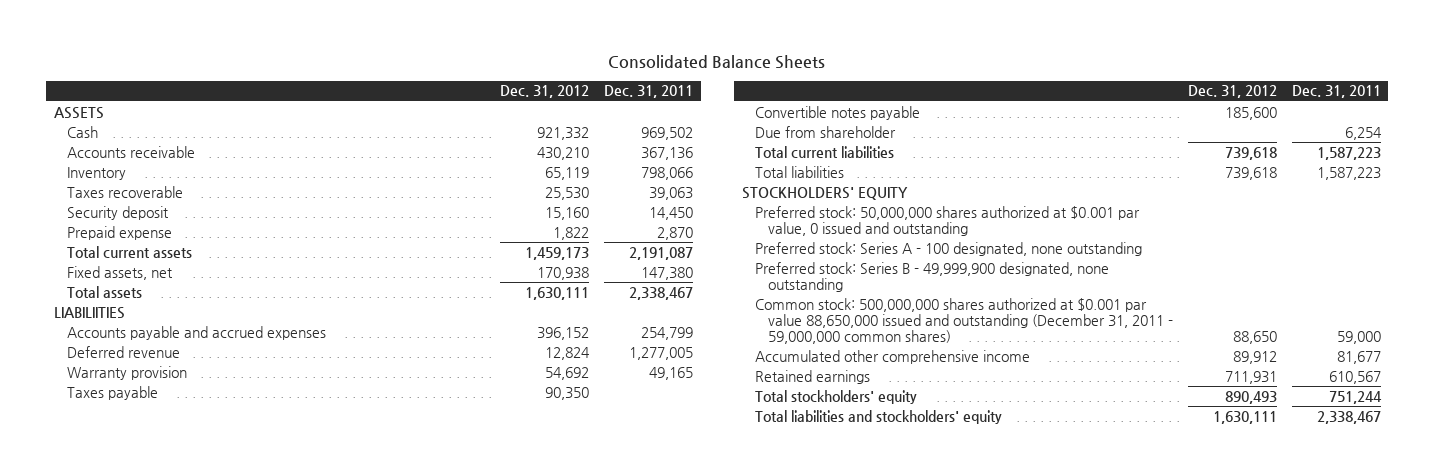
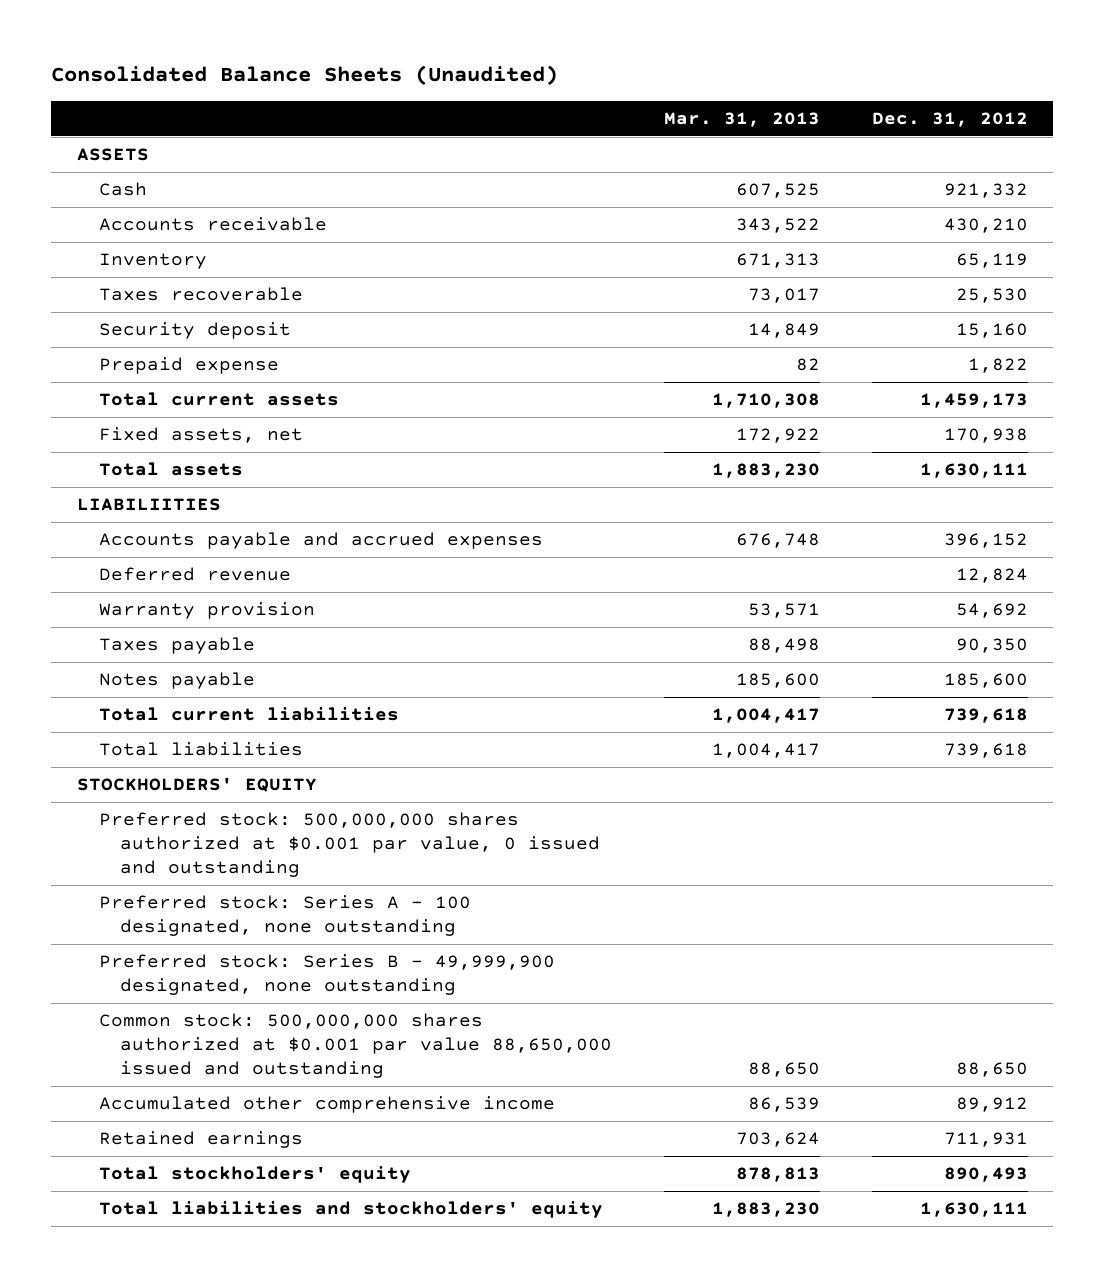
[608,55,826,70] Consolidated Balance Sheets -> [50,65,558,86] Consolidated Balance Sheets (Unaudited)
[604,85,694,99] Dec. 31, 2011 -> none
none -> [663,111,820,127] Mar. 31, 2013
[754,125,896,138] Due from shareholder -> none
[754,105,920,120] Convertible notes payable -> [98,672,255,690] Notes payable
[754,205,1140,236] Preferred stock: 50,000,000 shares authorized at $0.001 par value, 0 issued and outstanding -> [98,812,601,878] Preferred stock: 500,000,000 shares authorized at $0.001 par value, 0 issued and outstanding
[754,297,1173,344] Common stock: 500,000,000 shares authorized at $0.001 par value 88,650,000 issued and outstanding (December 31, 2011 - 59,000,000 common shares) -> [98,1013,613,1079] Common stock: 500,000,000 shares authorized at $0.001 par value 88,650,000 issued and outstanding

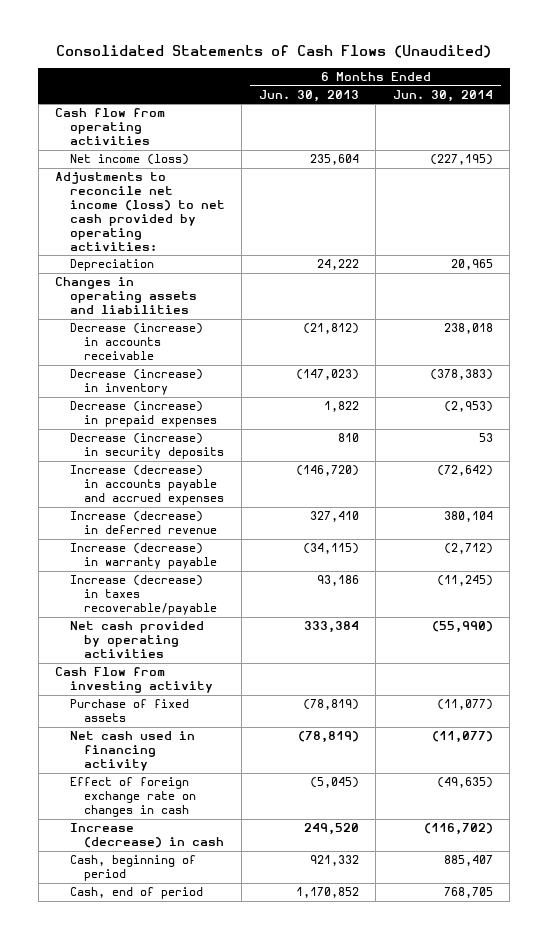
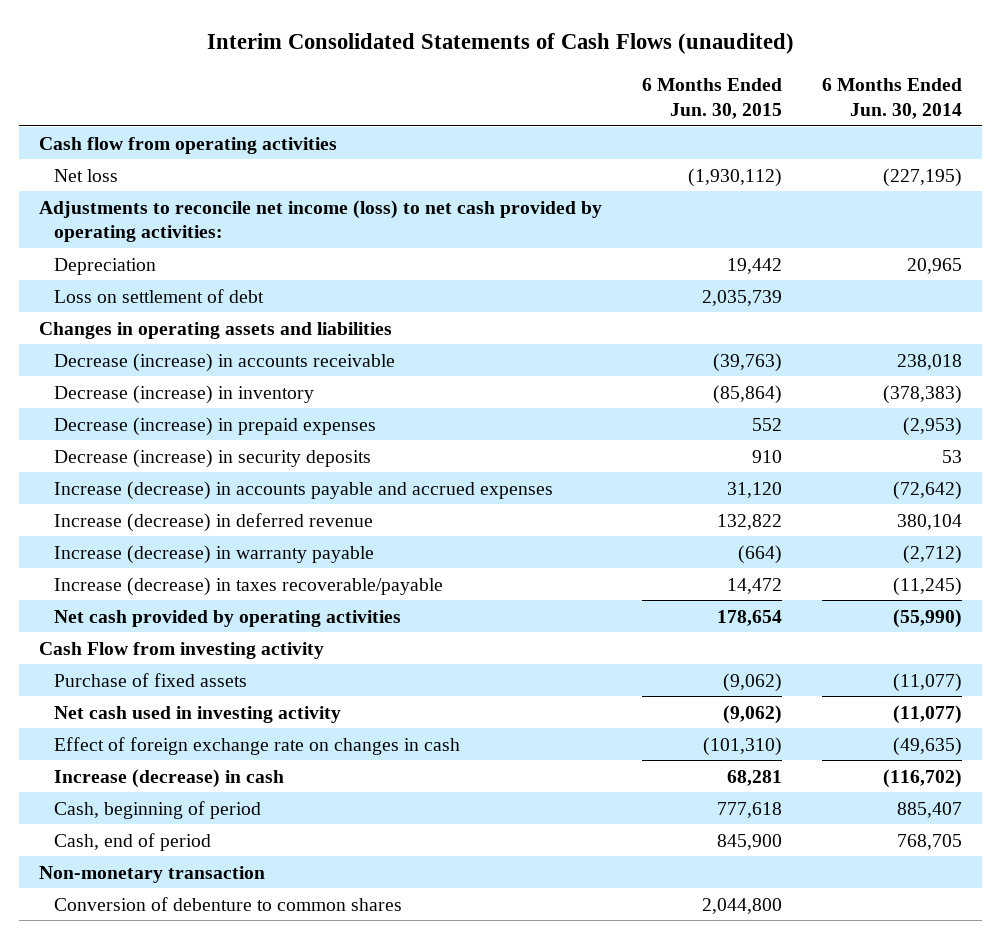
[55,45,491,59] Consolidated Statements of Cash Flows (Unaudited) -> [206,32,794,54] Interim Consolidated Statements of Cash Flows (unaudited)
[258,90,359,103] Jun. 30, 2013 -> none
none -> [642,77,783,119] 6 Months Ended Jun. 30, 2015
[69,154,189,166] Net income (loss) -> [53,168,118,182] Net loss
none -> [53,288,264,303] Loss on settlement of debt
[69,731,195,772] Net cash used in financing activity -> [53,705,341,723] Net cash used in investing activity
none -> [38,865,265,883] Non-monetary transaction
none -> [53,896,402,911] Conversion of debenture to common shares

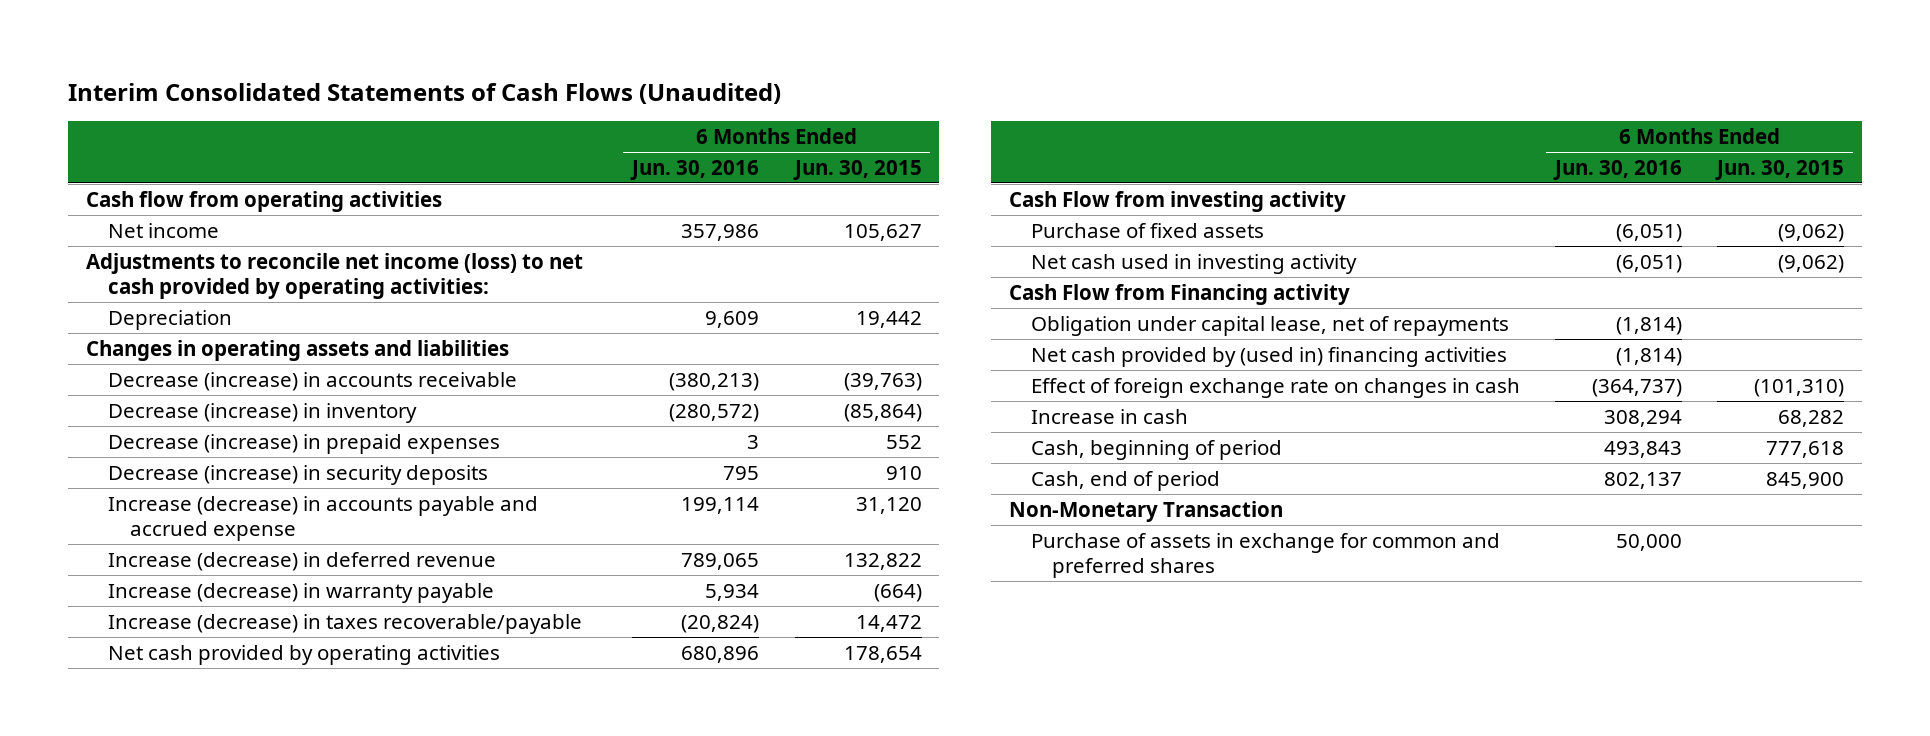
[206,32,794,54] Interim Consolidated Statements of Cash Flows (unaudited) -> [68,82,782,104] Interim Consolidated Statements of Cash Flows (Unaudited)
[822,77,963,119] 6 Months Ended Jun. 30, 2014 -> none
none -> [630,159,760,180] Jun. 30, 2016
[53,168,118,182] Net loss -> [107,222,219,238] Net income
[688,167,783,187] (1,930,112) -> [843,223,922,241] 105,627
[53,288,264,303] Loss on settlement of debt -> none
[53,480,553,500] Increase (decrease) in accounts payable and accrued expenses -> [107,495,538,542] Increase (decrease) in accounts payable and accrued expense
none -> [1008,283,1350,305] Cash Flow from Financing activity
none -> [1030,315,1509,336] Obligation under capital lease, net of repayments
none -> [1030,346,1507,367] Net cash provided by (used in) financing activities
[53,768,284,788] Increase (decrease) in cash -> [1030,408,1188,424] Increase in cash
[727,769,783,786] 68,281 -> [1778,409,1845,427] 68,282
[53,896,402,911] Conversion of debenture to common shares -> none
[38,865,265,883] Non-monetary transaction -> [1008,500,1283,522] Non-Monetary Transaction
none -> [1030,532,1500,579] Purchase of assets in exchange for common and preferred shares

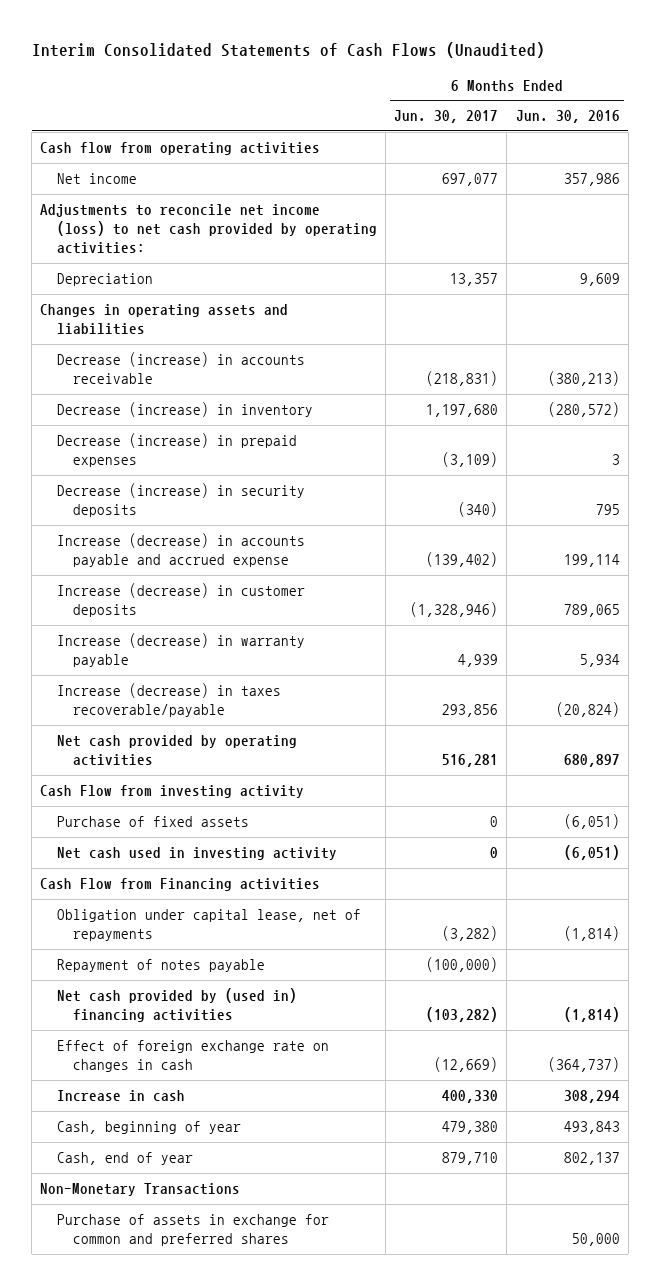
[792,159,922,180] Jun. 30, 2015 -> none
none -> [394,110,499,124] Jun. 30, 2017
[107,551,496,571] Increase (decrease) in deferred revenue -> [56,583,305,618] Increase (decrease) in customer deposits
[681,645,760,663] 680,896 -> [563,754,620,768] 680,897
[1008,283,1350,305] Cash Flow from Financing activity -> [40,878,321,892] Cash Flow from Financing activities
none -> [56,959,265,973] Repayment of notes payable
[1030,439,1282,460] Cash, beginning of period -> [56,1121,241,1135] Cash, beginning of year
[1030,470,1220,491] Cash, end of period -> [56,1152,193,1166] Cash, end of year
[1008,500,1283,522] Non-Monetary Transaction -> [40,1183,241,1197] Non-Monetary Transactions

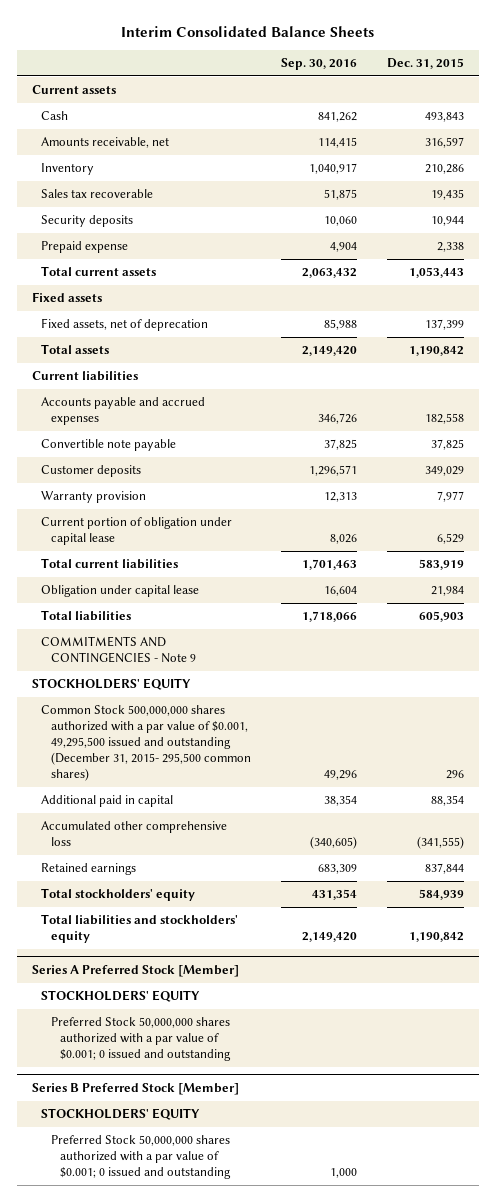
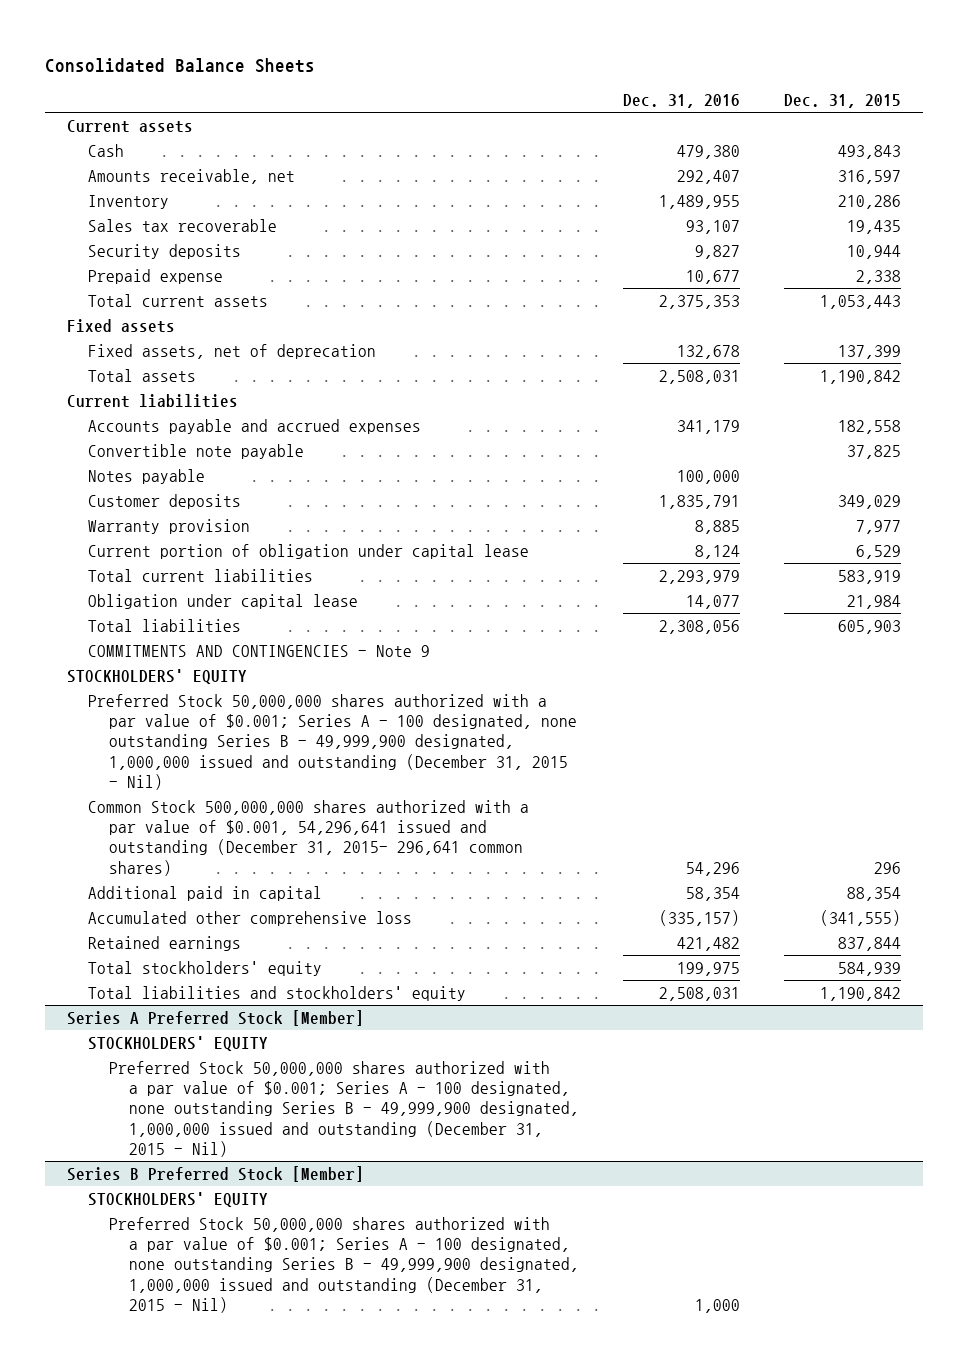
[121,25,375,37] Interim Consolidated Balance Sheets -> [44,57,315,73] Consolidated Balance Sheets
[281,58,358,71] Sep. 30, 2016 -> none
none -> [623,94,741,109] Dec. 31, 2016
none -> [87,468,205,484] Notes payable
none -> [87,693,577,790] Preferred Stock 50,000,000 shares authorized with a par value of $0.001; Series A - 100 designated, none outstanding Series B - 49,999,900 designated, 1,000,000 issued and outstanding (December 31, 2015 - Nil)
[41,705,251,782] Common Stock 500,000,000 shares authorized with a par value of $0.001, 49,295,500 issued and outstanding (December 31, 2015- 295,500 common shares) -> [87,799,529,876] Common Stock 500,000,000 shares authorized with a par value of $0.001, 54,296,641 issued and outstanding (December 31, 2015- 296,641 common shares)
[50,1017,232,1062] Preferred Stock 50,000,000 shares authorized with a par value of $0.001; 0 issued and outstanding -> [108,1060,580,1157] Preferred Stock 50,000,000 shares authorized with a par value of $0.001; Series A - 100 designated, none outstanding Series B - 49,999,900 designated, 1,000,000 issued and outstanding (December 31, 2015 - Nil)
[50,1135,232,1180] Preferred Stock 50,000,000 shares authorized with a par value of $0.001; 0 issued and outstanding -> [108,1216,580,1313] Preferred Stock 50,000,000 shares authorized with a par value of $0.001; Series A - 100 designated, none outstanding Series B - 49,999,900 designated, 1,000,000 issued and outstanding (December 31, 2015 - Nil)

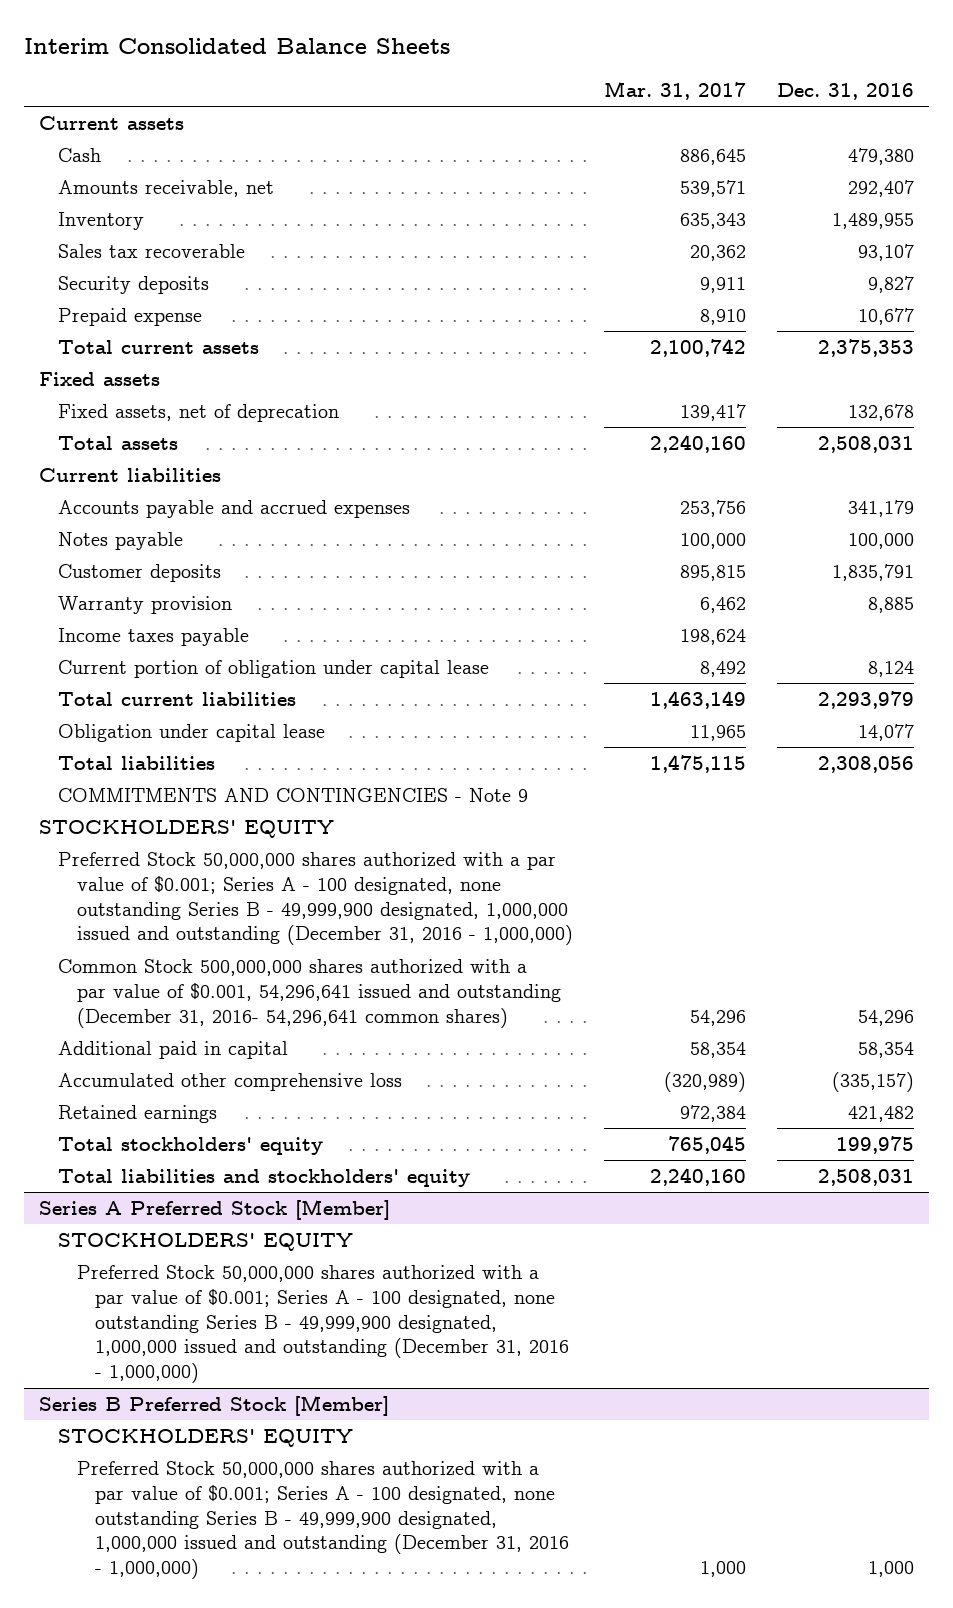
[44,57,315,73] Consolidated Balance Sheets -> [23,38,450,55] Interim Consolidated Balance Sheets
[784,94,902,109] Dec. 31, 2015 -> none
none -> [603,80,746,100] Mar. 31, 2017
[87,443,304,459] Convertible note payable -> none
none -> [58,627,250,646] Income taxes payable
[87,693,577,790] Preferred Stock 50,000,000 shares authorized with a par value of $0.001; Series A - 100 designated, none outstanding Series B - 49,999,900 designated, 1,000,000 issued and outstanding (December 31, 2015 - Nil) -> [58,851,573,946] Preferred Stock 50,000,000 shares authorized with a par value of $0.001; Series A - 100 designated, none outstanding Series B - 49,999,900 designated, 1,000,000 issued and outstanding (December 31, 2016 - 1,000,000)
[87,799,529,876] Common Stock 500,000,000 shares authorized with a par value of $0.001, 54,296,641 issued and outstanding (December 31, 2015- 296,641 common shares) -> [58,958,561,1028] Common Stock 500,000,000 shares authorized with a par value of $0.001, 54,296,641 issued and outstanding (December 31, 2016- 54,296,641 common shares)
[108,1060,580,1157] Preferred Stock 50,000,000 shares authorized with a par value of $0.001; Series A - 100 designated, none outstanding Series B - 49,999,900 designated, 1,000,000 issued and outstanding (December 31, 2015 - Nil) -> [76,1264,570,1384] Preferred Stock 50,000,000 shares authorized with a par value of $0.001; Series A - 100 designated, none outstanding Series B - 49,999,900 designated, 1,000,000 issued and outstanding (December 31, 2016 - 1,000,000)
[108,1216,580,1313] Preferred Stock 50,000,000 shares authorized with a par value of $0.001; Series A - 100 designated, none outstanding Series B - 49,999,900 designated, 1,000,000 issued and outstanding (December 31, 2015 - Nil) -> [76,1460,570,1580] Preferred Stock 50,000,000 shares authorized with a par value of $0.001; Series A - 100 designated, none outstanding Series B - 49,999,900 designated, 1,000,000 issued and outstanding (December 31, 2016 - 1,000,000)

